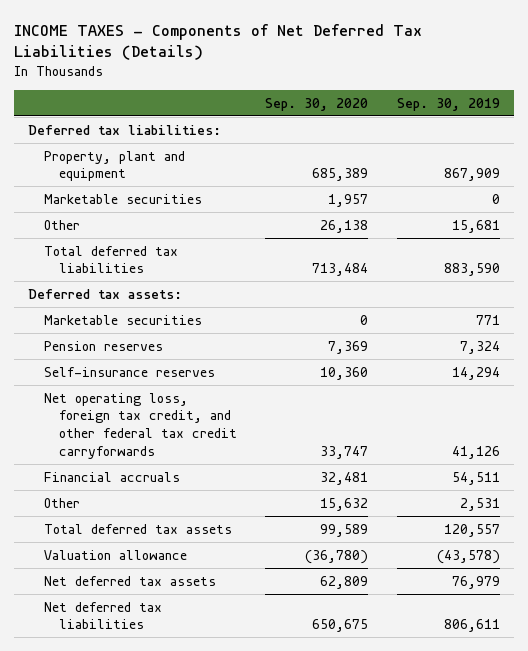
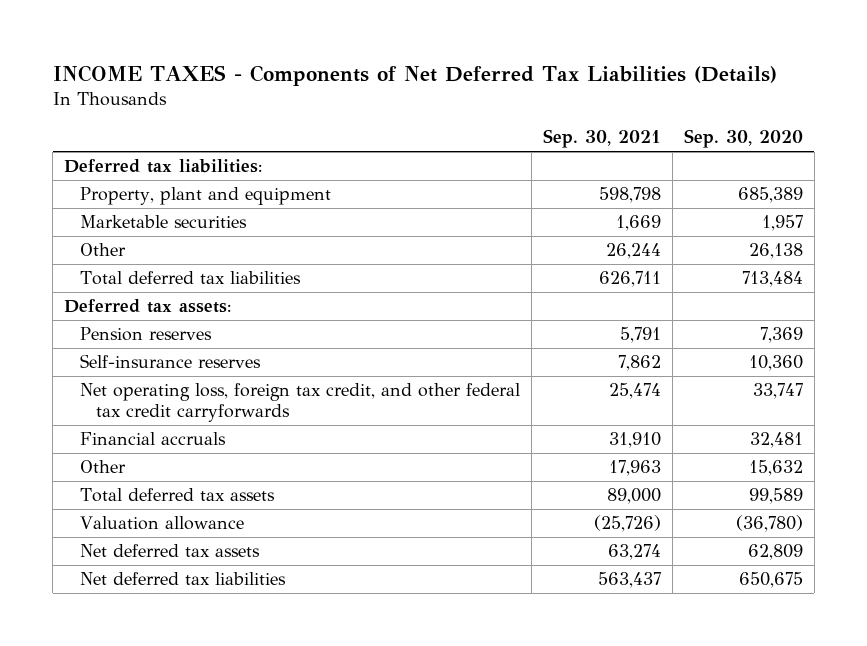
[396,97,500,111] Sep. 30, 2019 -> none
none -> [542,129,661,149] Sep. 30, 2021
[43,314,202,325] Marketable securities -> none

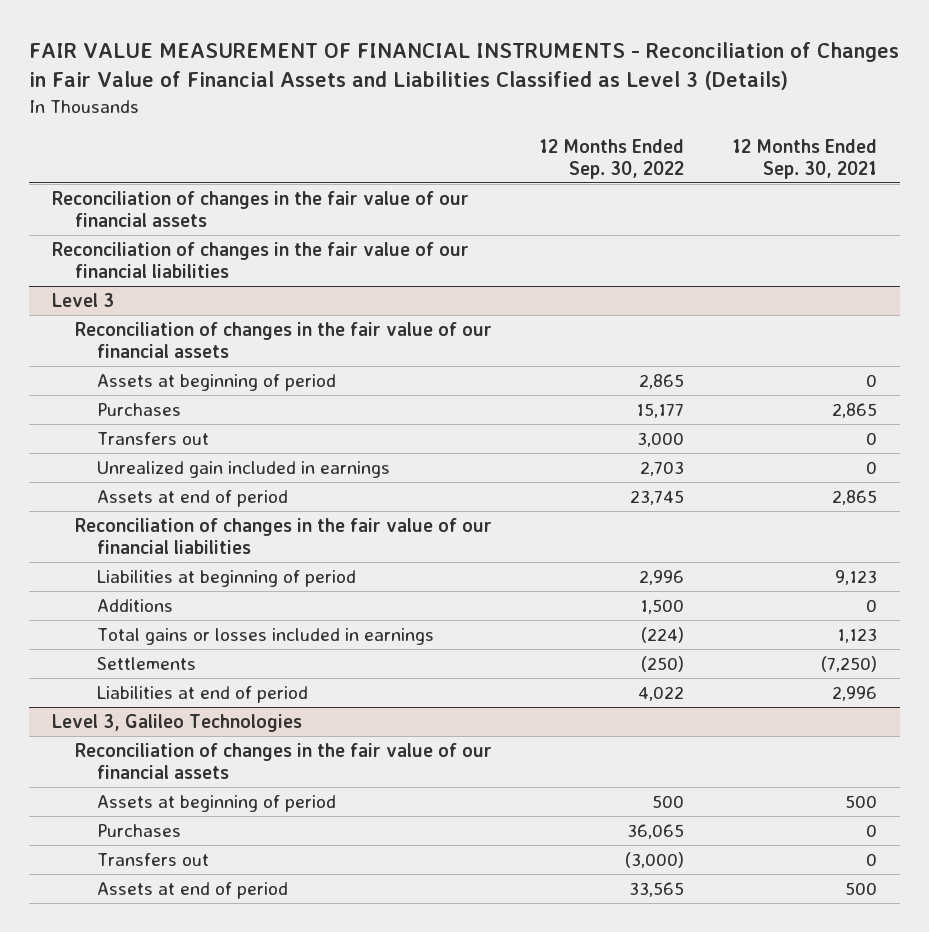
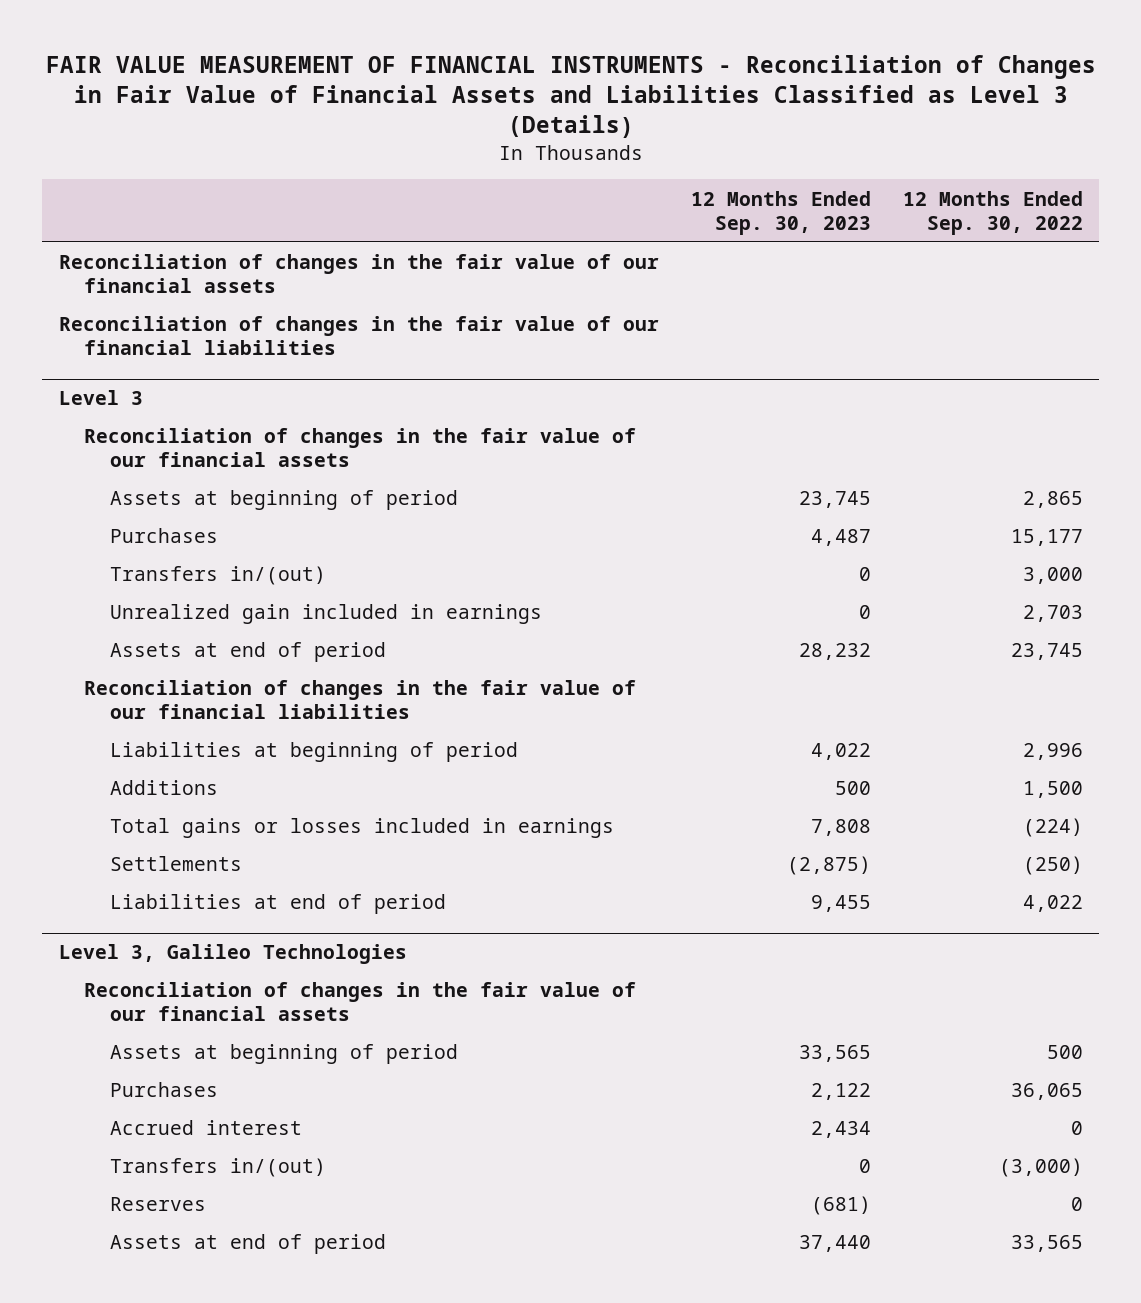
[731,138,877,179] 12 Months Ended Sep. 30, 2021 -> none
none -> [690,190,871,235] 12 Months Ended Sep. 30, 2023
[97,431,210,445] Transfers out -> [110,566,327,586] Transfers in/(out)
none -> [110,1120,303,1136] Accrued interest
[97,852,210,866] Transfers out -> [110,1158,327,1178] Transfers in/(out)
none -> [110,1197,207,1212] Reserves

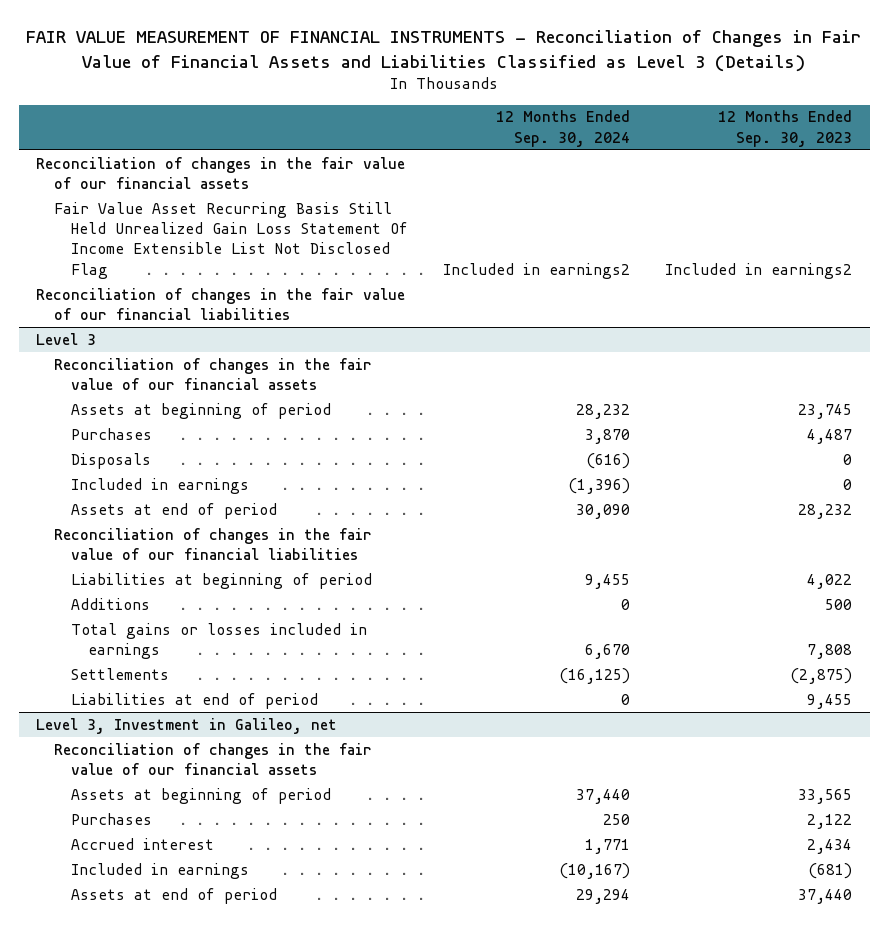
[902,190,1083,235] 12 Months Ended Sep. 30, 2022 -> none
none -> [496,110,631,147] 12 Months Ended Sep. 30, 2024
none -> [53,201,408,279] Fair Value Asset Recurring Basis Still Held Unrealized Gain Loss Statement Of Income Extensible List Not Disclosed Flag
[110,566,327,586] Transfers in/(out) -> none
none -> [70,452,151,469] Disposals
[110,604,543,625] Unrealized gain included in earnings -> [70,477,249,494] Included in earnings
[58,944,407,965] Level 3, Galileo Technologies -> none
none -> [36,717,338,734] Level 3, Investment in Galileo, net
[110,1158,327,1178] Transfers in/(out) -> none
[110,1197,207,1212] Reserves -> [70,862,249,879] Included in earnings

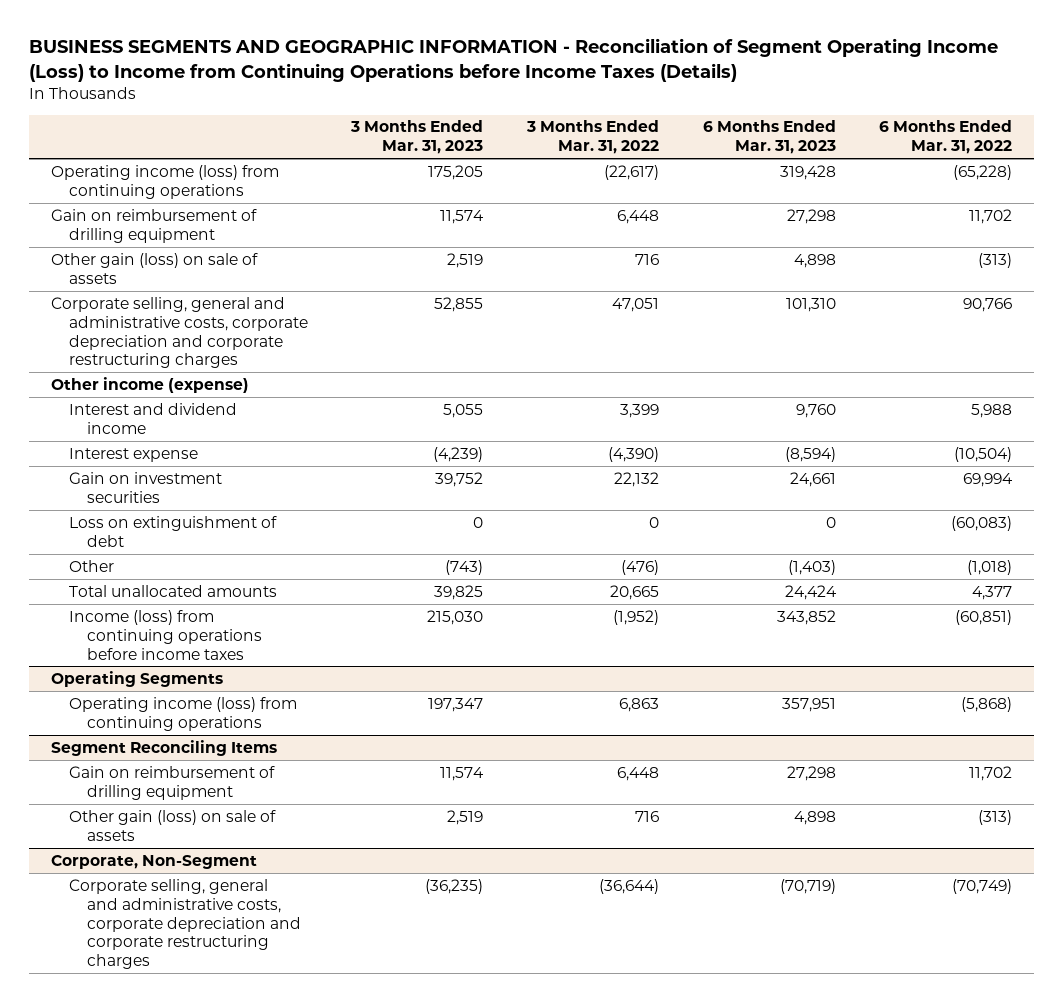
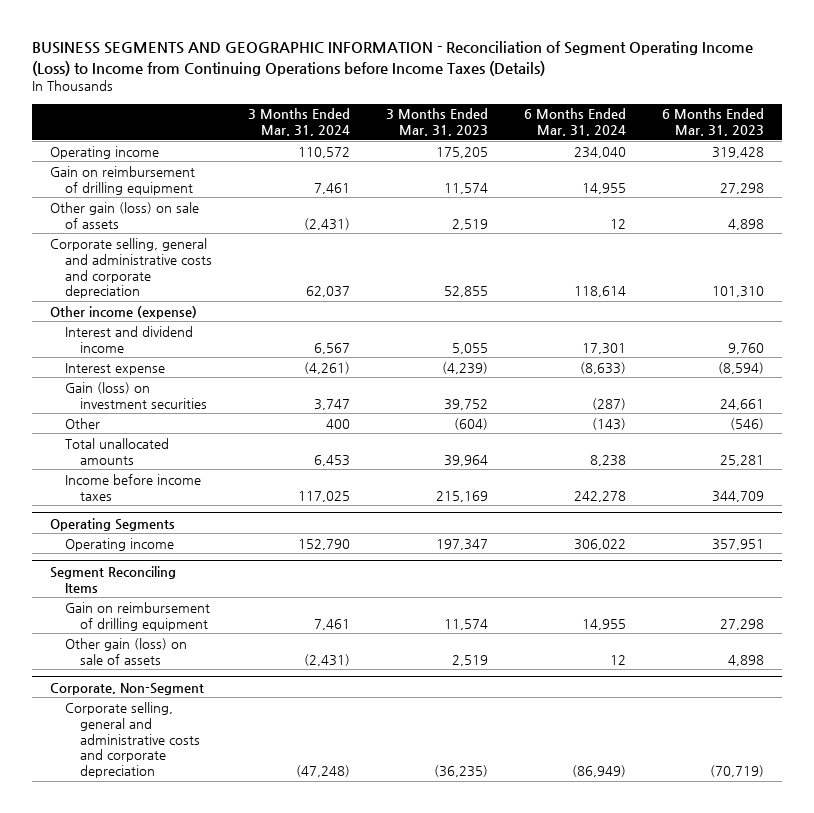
[526,120,660,155] 3 Months Ended Mar. 31, 2022 -> none
[879,120,1013,155] 6 Months Ended Mar. 31, 2022 -> none
none -> [247,108,350,137] 3 Months Ended Mar. 31, 2024
none -> [524,108,627,137] 6 Months Ended Mar. 31, 2024
[50,164,279,199] Operating income (loss) from continuing operations -> [49,145,159,159] Operating income
[50,296,308,369] Corporate selling, general and administrative costs, corporate depreciation and corporate restructuring charges -> [49,237,212,299] Corporate selling, general and administrative costs and corporate depreciation
[68,515,277,547] Loss on extinguishment of debt -> none
[68,471,222,503] Gain on investment securities -> [64,381,207,409] Gain (loss) on investment securities
[445,559,484,575] (743) -> [453,417,488,430] (604)
[787,559,836,575] (1,403) -> [730,417,765,430] (546)
[434,584,484,600] 39,825 -> [443,454,488,466] 39,964
[784,584,837,600] 24,424 -> [720,454,765,466] 25,281
[68,609,262,660] Income (loss) from continuing operations before income taxes -> [64,473,201,501] Income before income taxes
[427,609,484,625] 215,030 -> [435,490,488,502] 215,169
[776,609,836,625] 343,852 -> [712,490,765,502] 344,709
[68,696,297,731] Operating income (loss) from continuing operations -> [64,537,174,551] Operating income
[68,878,301,970] Corporate selling, general and administrative costs, corporate depreciation and corporate restructuring charges -> [64,701,200,779] Corporate selling, general and administrative costs and corporate depreciation

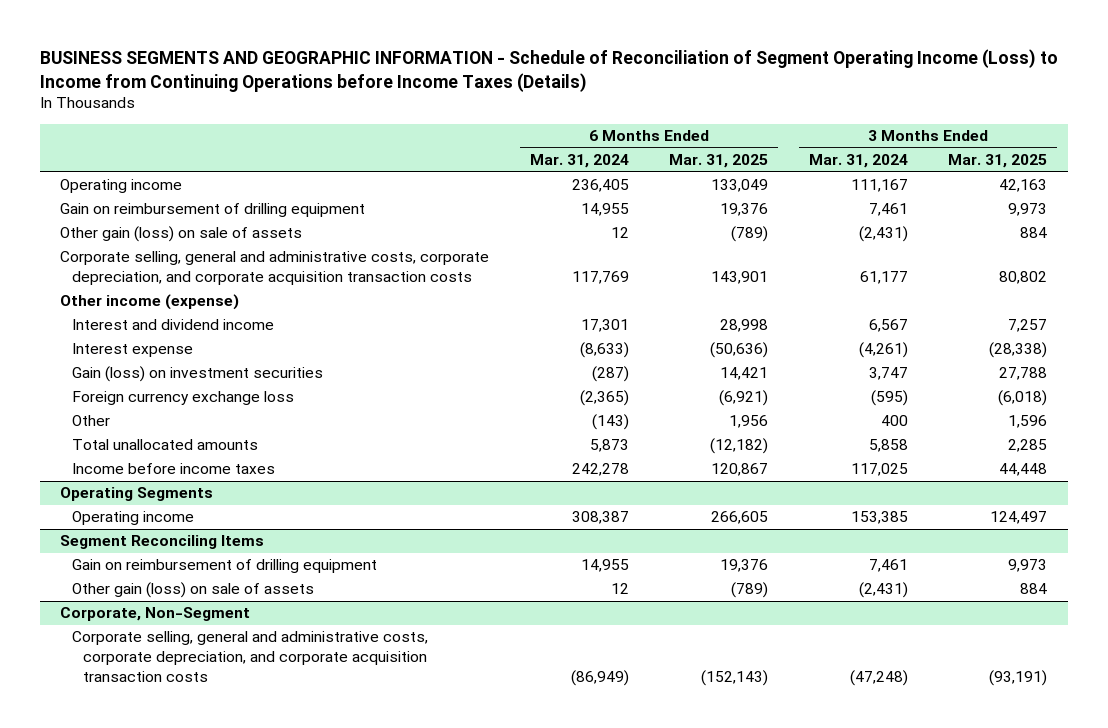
[31,41,753,76] BUSINESS SEGMENTS AND GEOGRAPHIC INFORMATION - Reconciliation of Segment Operating Income (Loss) to Income from Continuing Operations before Income Taxes (Details) -> [40,48,1059,92] BUSINESS SEGMENTS AND GEOGRAPHIC INFORMATION - Schedule of Reconciliation of Segment Operating Income (Loss) to Income from Continuing Operations before Income Taxes (Details)
[385,108,488,137] 3 Months Ended Mar. 31, 2023 -> none
[662,108,765,137] 6 Months Ended Mar. 31, 2023 -> none
none -> [669,154,769,169] Mar. 31, 2025
none -> [948,154,1048,169] Mar. 31, 2025
[297,146,350,158] 110,572 -> [850,179,908,193] 111,167
[574,146,627,158] 234,040 -> [571,179,629,193] 236,405
[49,237,212,299] Corporate selling, general and administrative costs and corporate depreciation -> [60,251,490,286] Corporate selling, general and administrative costs, corporate depreciation, and corporate acquisition transaction costs
[305,286,350,298] 62,037 -> [859,271,908,285] 61,177
[574,286,627,298] 118,614 -> [571,271,629,285] 117,769
none -> [71,391,294,406] Foreign currency exchange loss
[313,454,350,466] 6,453 -> [868,439,908,453] 5,858
[590,454,627,466] 8,238 -> [589,439,629,453] 5,873
[297,538,350,550] 152,790 -> [850,511,908,525] 153,385
[574,538,627,550] 306,022 -> [571,511,629,525] 308,387
[64,701,200,779] Corporate selling, general and administrative costs and corporate depreciation -> [71,631,428,682] Corporate selling, general and administrative costs, corporate depreciation, and corporate acquisition transaction costs

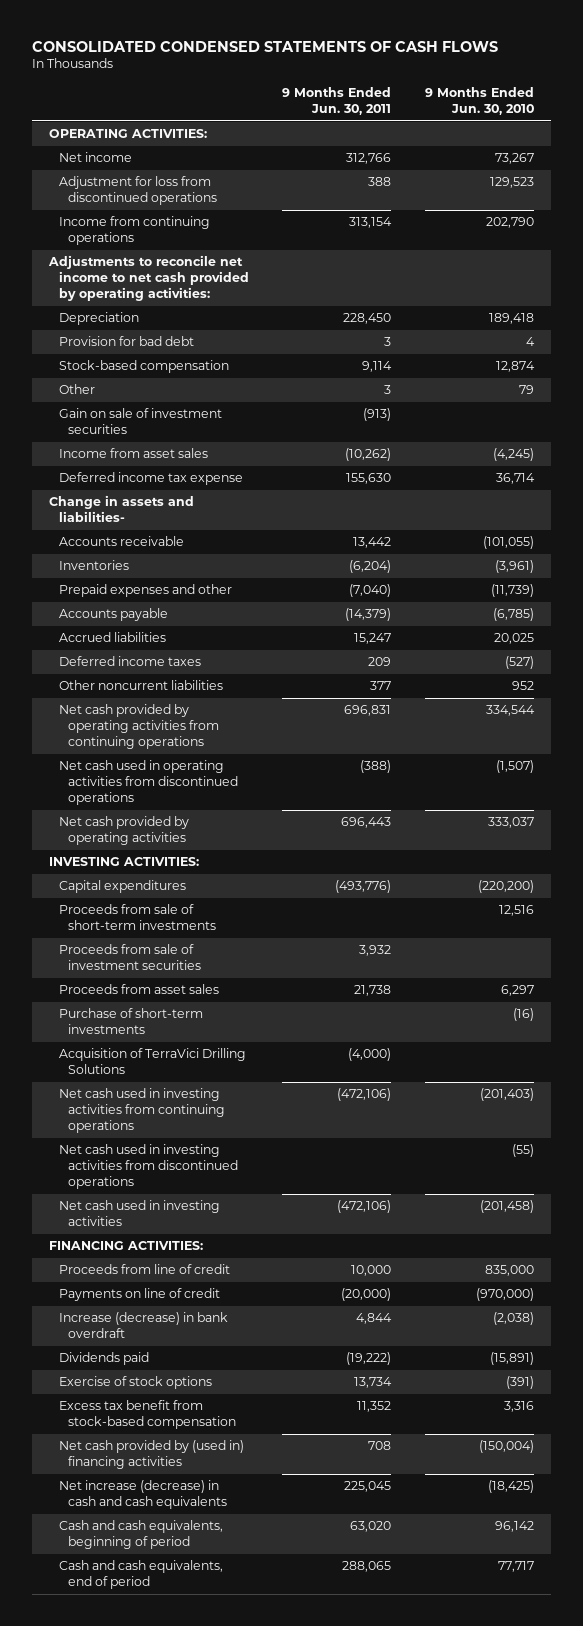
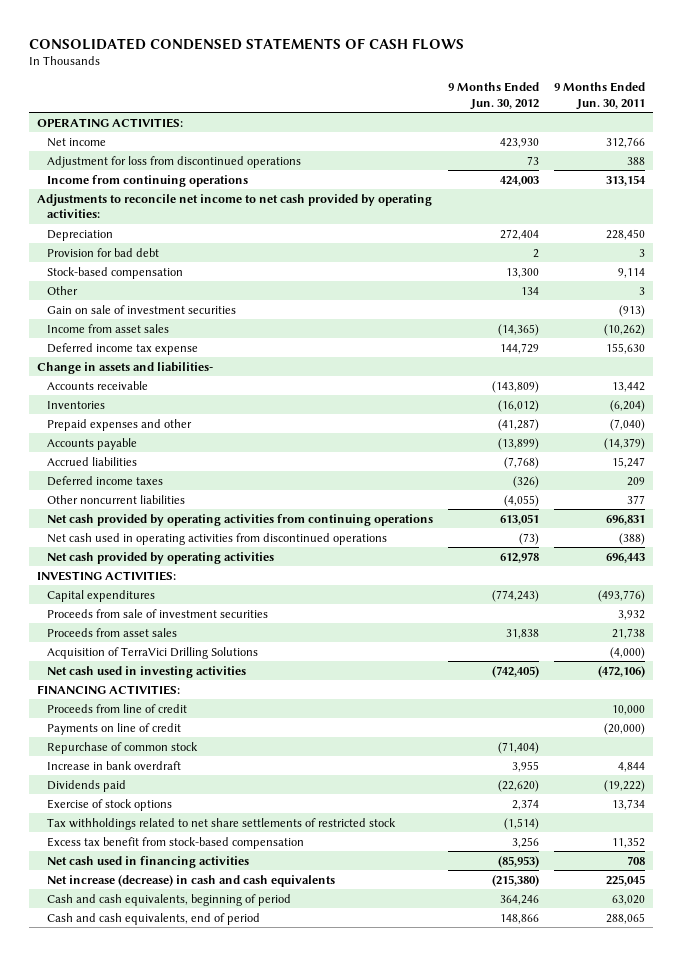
[424,86,534,116] 9 Months Ended Jun. 30, 2010 -> none
none -> [448,82,540,110] 9 Months Ended Jun. 30, 2012
[58,904,216,931] Proceeds from sale of short-term investments -> none
[58,1008,203,1035] Purchase of short-term investments -> none
[58,1088,225,1134] Net cash used in investing activities from continuing operations -> none
[58,1144,238,1190] Net cash used in investing activities from discontinued operations -> none
none -> [47,741,199,754] Repurchase of common stock
[58,1312,228,1339] Increase (decrease) in bank overdraft -> [47,760,182,770] Increase in bank overdraft
none -> [47,817,397,830] Tax withholdings related to net share settlements of restricted stock
[58,1440,244,1470] Net cash provided by (used in) financing activities -> [47,855,250,868] Net cash used in financing activities

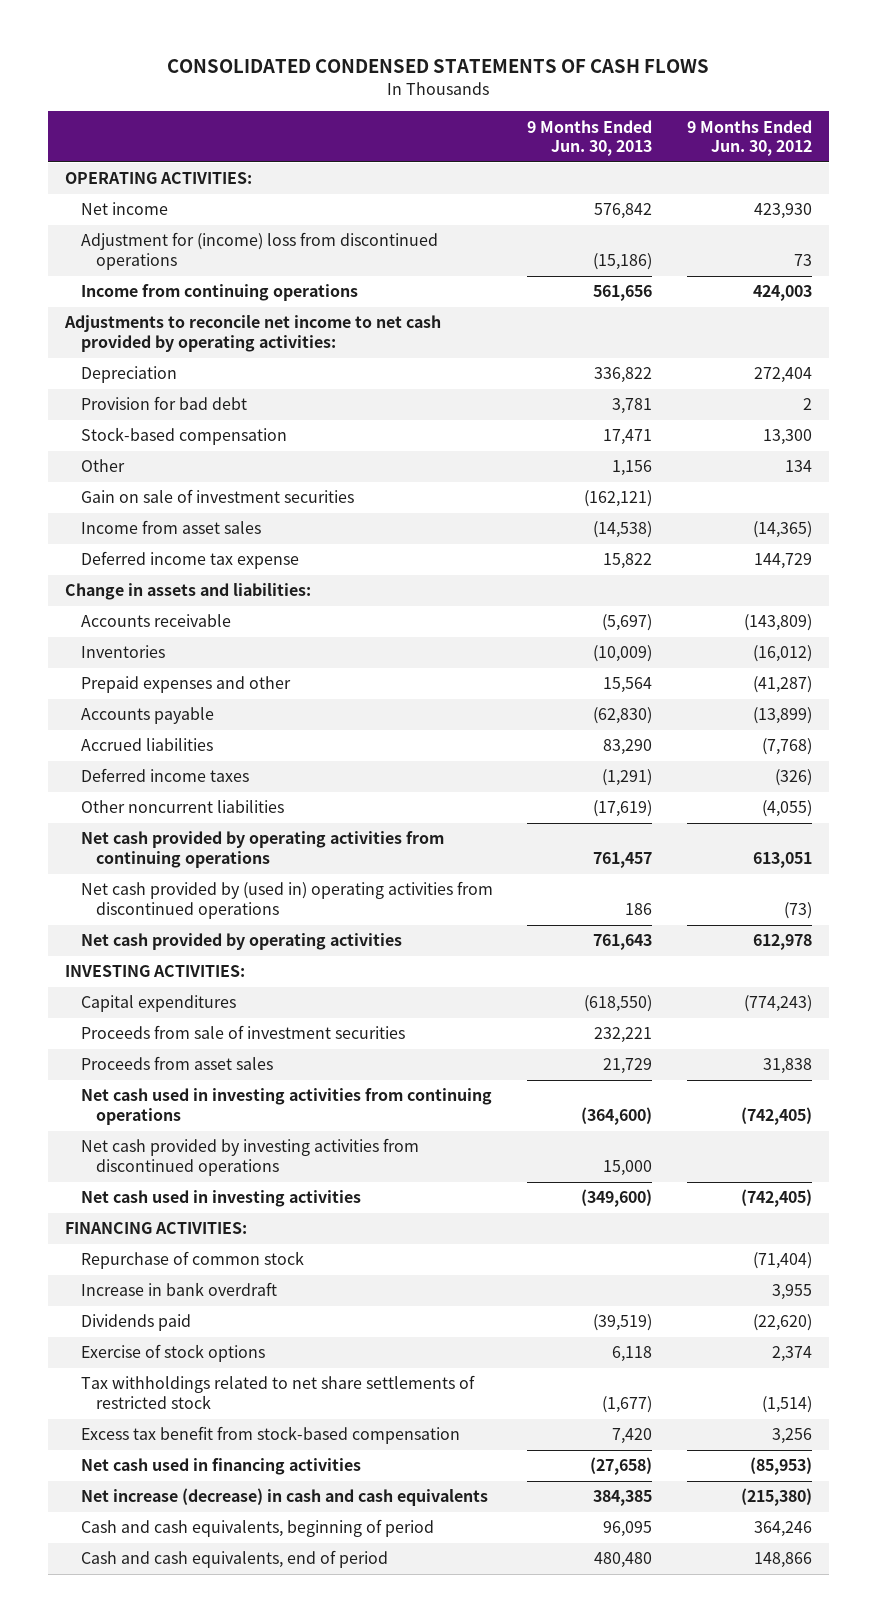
[554,82,646,110] 9 Months Ended Jun. 30, 2011 -> none
none -> [527,119,653,157] 9 Months Ended Jun. 30, 2013
[47,155,302,168] Adjustment for loss from discontinued operations -> [80,232,438,271] Adjustment for (income) loss from discontinued operations
[36,361,213,374] Change in assets and liabilities- -> [65,583,312,601] Change in assets and liabilities:
[47,532,388,545] Net cash used in operating activities from discontinued operations -> [80,881,493,920] Net cash provided by (used in) operating activities from discontinued operations
[47,646,259,659] Acquisition of TerraVici Drilling Solutions -> none
none -> [80,1088,492,1126] Net cash used in investing activities from continuing operations
none -> [80,1138,419,1177] Net cash provided by investing activities from discontinued operations
[47,703,188,713] Proceeds from line of credit -> none
[47,722,182,735] Payments on line of credit -> none

